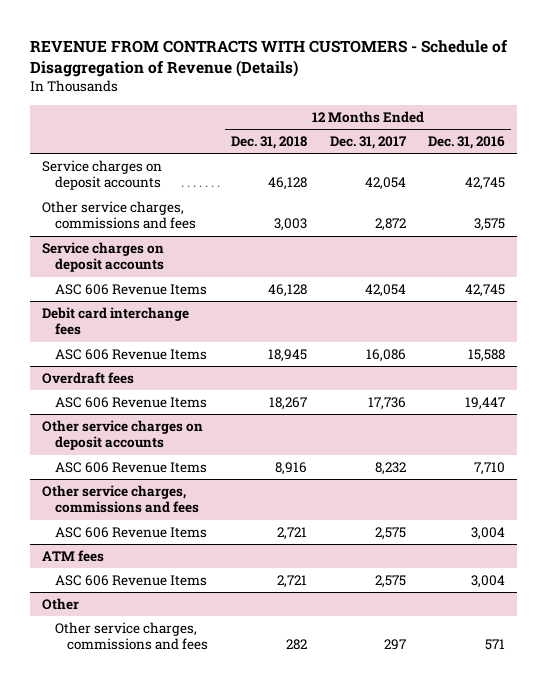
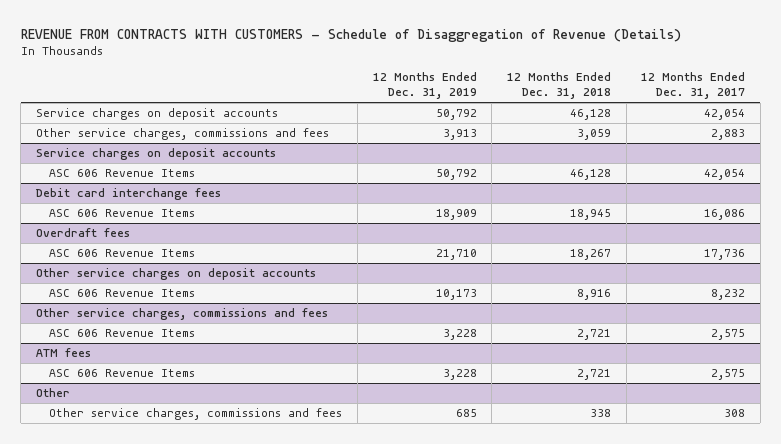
[428,136,506,150] Dec. 31, 2016 -> none
none -> [372,72,477,100] 12 Months Ended Dec. 31, 2019
[274,218,308,232] 3,003 -> [576,129,611,141] 3,059
[374,218,406,232] 2,872 -> [711,129,746,141] 2,883
[286,639,308,651] 282 -> [589,409,611,418] 338
[383,639,406,651] 297 -> [724,409,746,418] 308

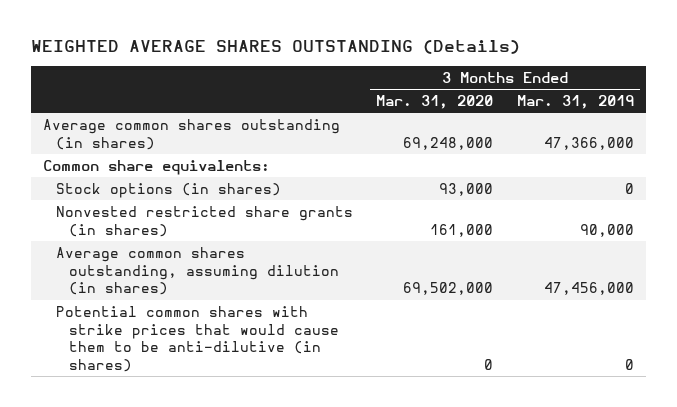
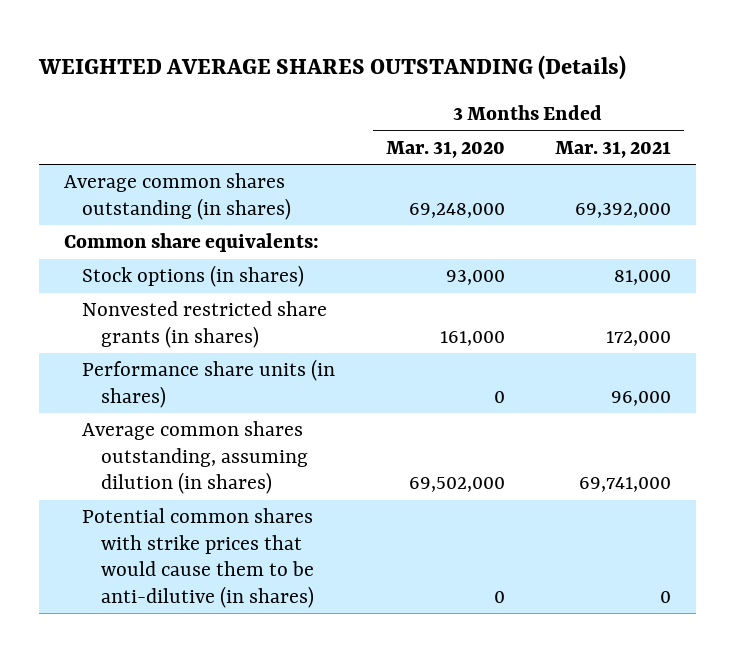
[517,95,635,110] Mar. 31, 2019 -> none
none -> [555,140,672,158] Mar. 31, 2021
none -> [82,359,336,408] Performance share units (in shares)

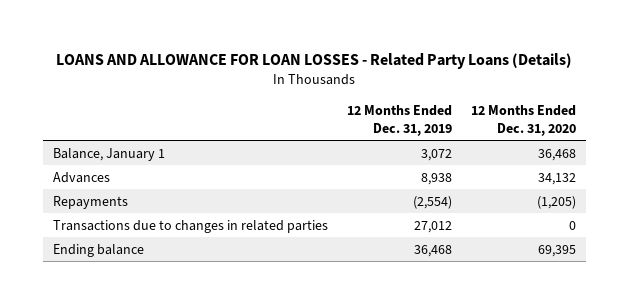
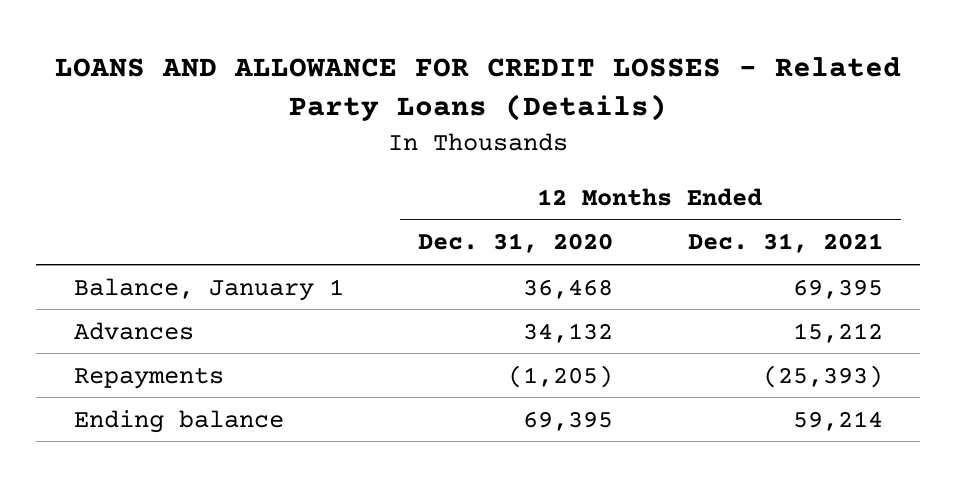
[56,53,573,70] LOANS AND ALLOWANCE FOR LOAN LOSSES - Related Party Loans (Details) -> [55,56,902,122] LOANS AND ALLOWANCE FOR CREDIT LOSSES - Related Party Loans (Details)
[346,105,452,136] 12 Months Ended Dec. 31, 2019 -> none
none -> [687,233,883,254] Dec. 31, 2021
[52,219,328,233] Transactions due to changes in related parties -> none

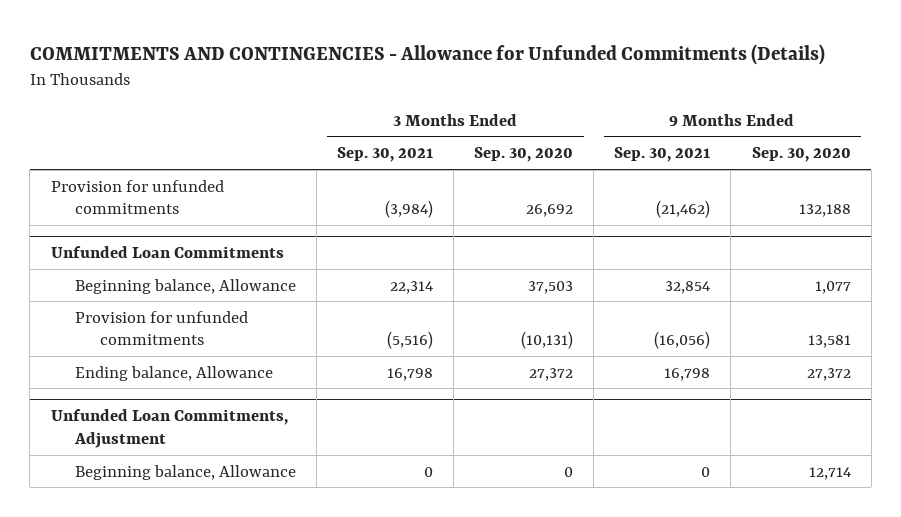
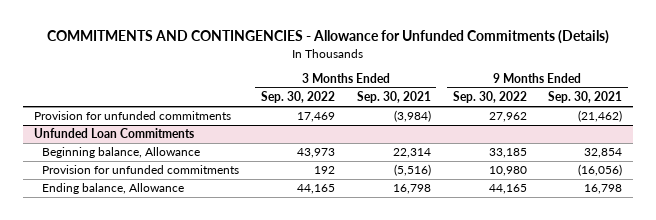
[474,147,574,163] Sep. 30, 2020 -> none
[751,147,851,163] Sep. 30, 2020 -> none
none -> [260,91,335,104] Sep. 30, 2022
none -> [452,91,527,104] Sep. 30, 2022
[50,409,288,448] Unfunded Loan Commitments, Adjustment -> none
[75,464,297,480] Beginning balance, Allowance -> none

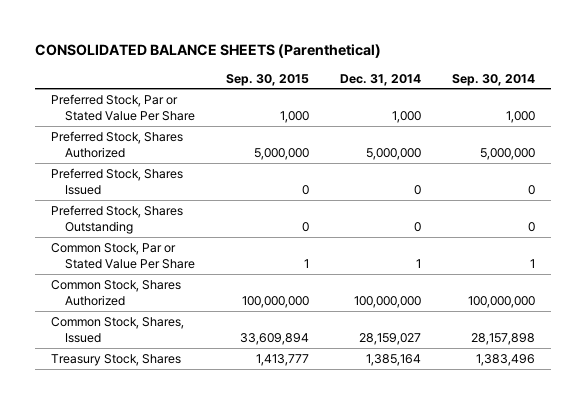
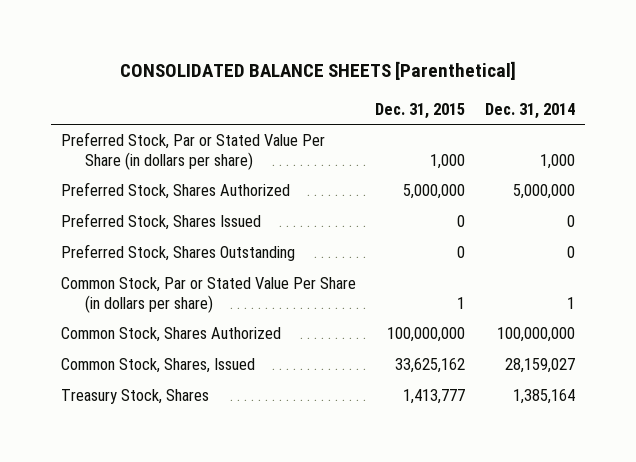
[35,43,382,58] CONSOLIDATED BALANCE SHEETS (Parenthetical) -> [119,61,516,81] CONSOLIDATED BALANCE SHEETS [Parenthetical]
[226,73,310,86] Sep. 30, 2015 -> none
[452,73,536,86] Sep. 30, 2014 -> none
none -> [375,103,466,120] Dec. 31, 2015
[50,93,196,121] Preferred Stock, Par or Stated Value Per Share -> [60,132,325,170] Preferred Stock, Par or Stated Value Per Share (in dollars per share)
[50,242,196,269] Common Stock, Par or Stated Value Per Share -> [60,277,356,313] Common Stock, Par or Stated Value Per Share (in dollars per share)

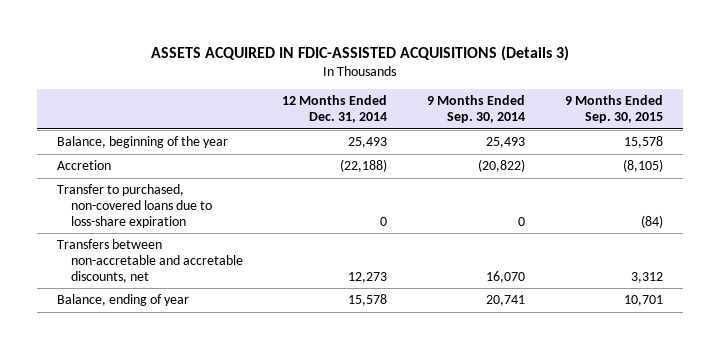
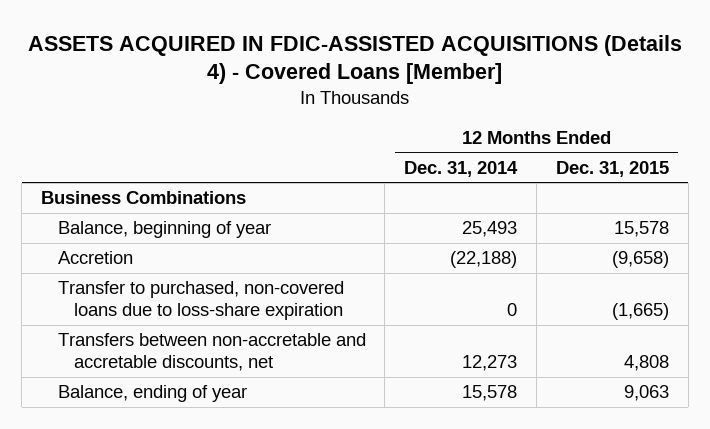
[150,45,569,61] ASSETS ACQUIRED IN FDIC-ASSISTED ACQUISITIONS (Details 3) -> [28,34,683,85] ASSETS ACQUIRED IN FDIC-ASSISTED ACQUISITIONS (Details 4) - Covered Loans [Member]
[427,95,526,123] 9 Months Ended Sep. 30, 2014 -> none
[564,95,663,123] 9 Months Ended Sep. 30, 2015 -> none
none -> [555,160,669,177] Dec. 31, 2015
none -> [41,191,247,205] Business Combinations
[57,136,229,149] Balance, beginning of the year -> [57,221,271,239] Balance, beginning of year

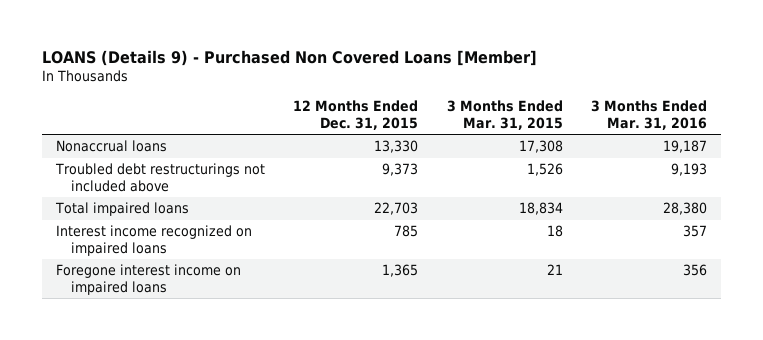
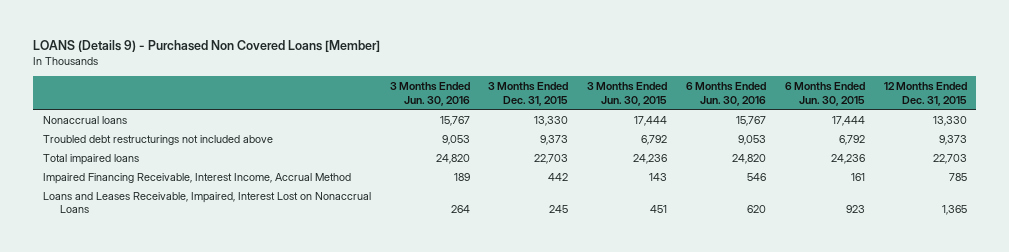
[446,100,563,130] 3 Months Ended Mar. 31, 2015 -> none
[590,100,707,130] 3 Months Ended Mar. 31, 2016 -> none
none -> [389,82,470,106] 3 Months Ended Jun. 30, 2016
none -> [488,82,569,106] 3 Months Ended Dec. 31, 2015
none -> [587,82,668,106] 3 Months Ended Jun. 30, 2015
none -> [686,82,767,106] 6 Months Ended Jun. 30, 2016
none -> [784,82,865,106] 6 Months Ended Jun. 30, 2015
[56,225,253,256] Interest income recognized on impaired loans -> [42,172,351,184] Impaired Financing Receivable, Interest Income, Accrual Method
[56,264,242,295] Foregone interest income on impaired loans -> [42,191,371,214] Loans and Leases Receivable, Impaired, Interest Lost on Nonaccrual Loans

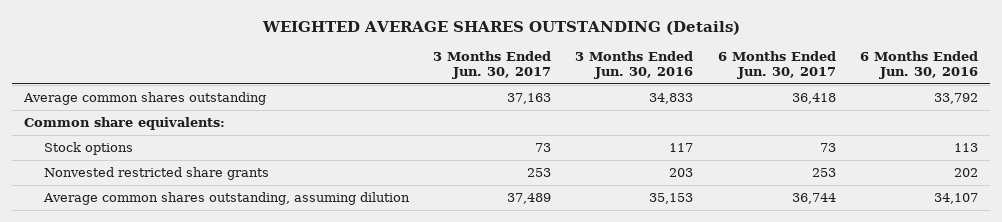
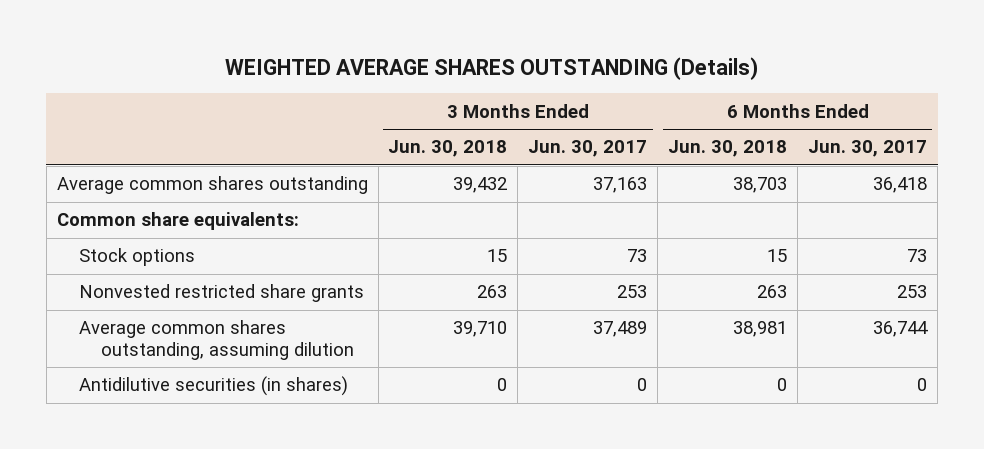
[575,51,694,80] 3 Months Ended Jun. 30, 2016 -> none
[859,51,978,80] 6 Months Ended Jun. 30, 2016 -> none
none -> [388,140,508,158] Jun. 30, 2018
none -> [668,140,788,158] Jun. 30, 2018
none -> [78,376,348,397] Antidilutive securities (in shares)

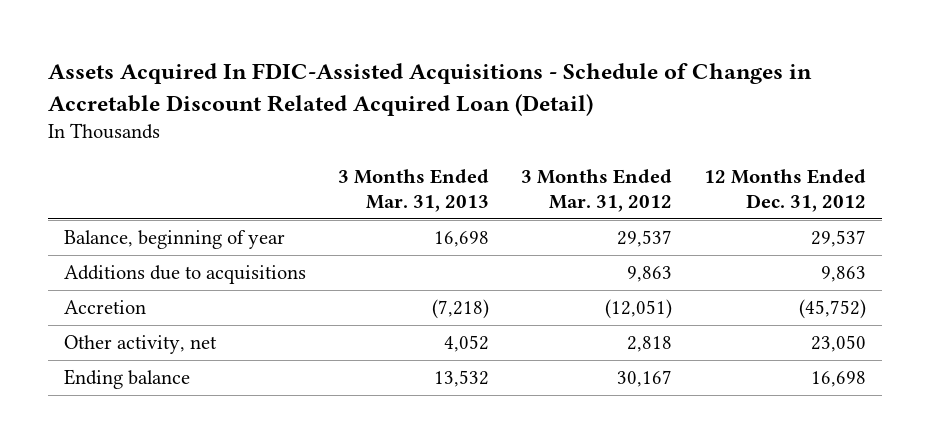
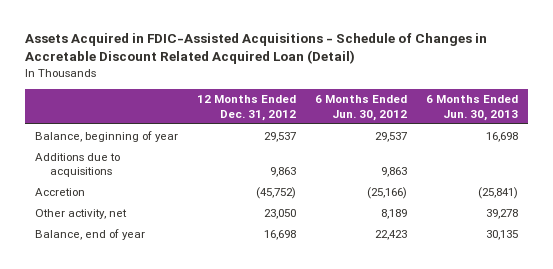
[47,63,812,116] Assets Acquired In FDIC-Assisted Acquisitions - Schedule of Changes in Accretable Discount Related Acquired Loan (Detail) -> [25,33,488,65] Assets Acquired in FDIC-Assisted Acquisitions - Schedule of Changes in Accretable Discount Related Acquired Loan (Detail)
[337,168,489,213] 3 Months Ended Mar. 31, 2013 -> none
[520,168,672,213] 3 Months Ended Mar. 31, 2012 -> none
none -> [314,95,407,121] 6 Months Ended Jun. 30, 2012
none -> [426,95,519,121] 6 Months Ended Jun. 30, 2013
[63,369,190,390] Ending balance -> [34,228,145,240] Balance, end of year

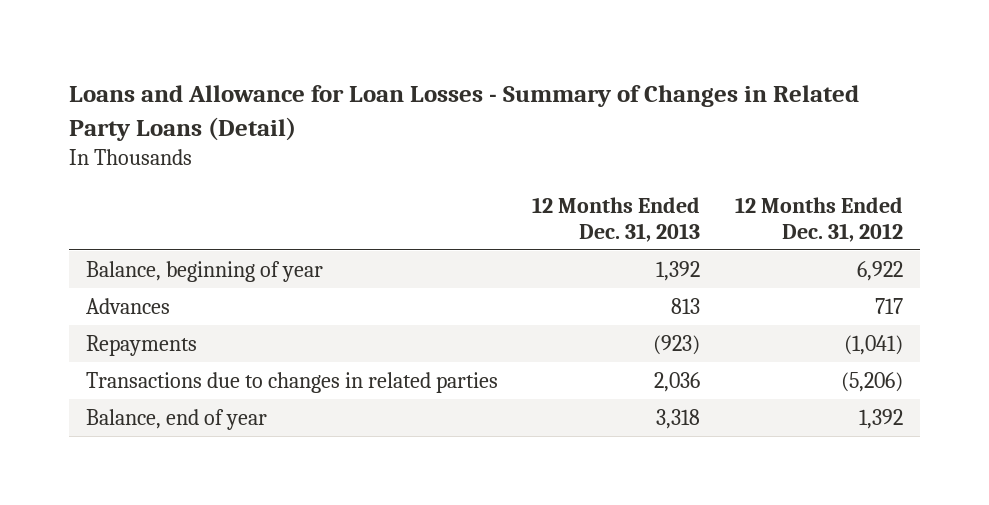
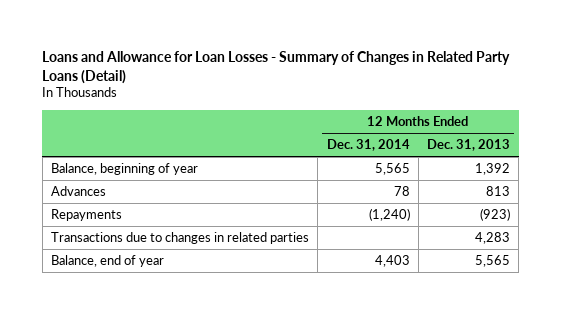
[734,196,903,242] 12 Months Ended Dec. 31, 2012 -> none
none -> [326,139,410,152] Dec. 31, 2014
[654,371,701,392] 2,036 -> [475,232,511,245] 4,283
[656,408,701,429] 3,318 -> [475,255,511,268] 5,565

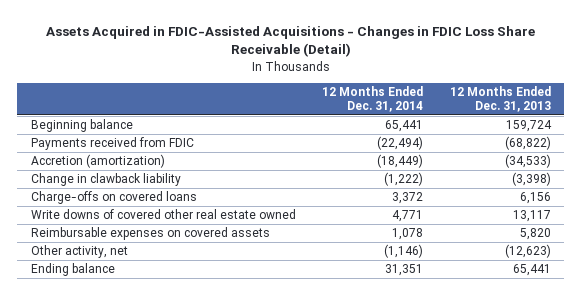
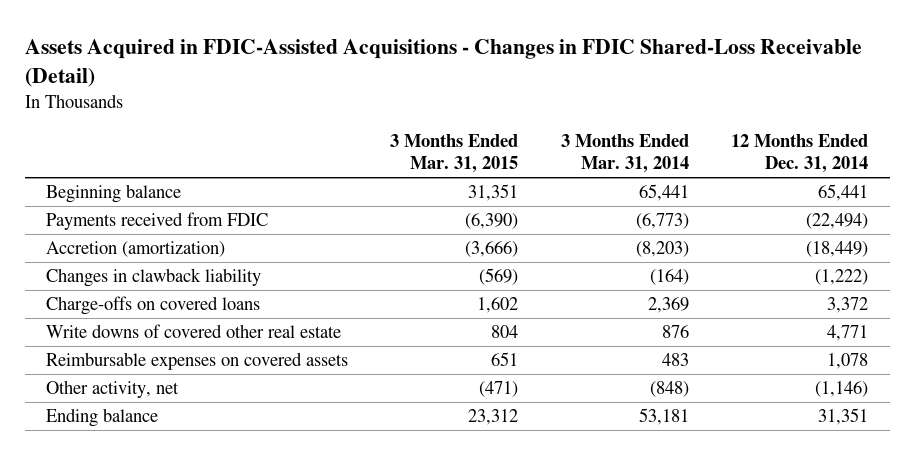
[45,25,535,58] Assets Acquired in FDIC-Assisted Acquisitions - Changes in FDIC Loss Share Receivable (Detail) -> [24,38,862,87] Assets Acquired in FDIC-Assisted Acquisitions - Changes in FDIC Shared-Loss Receivable (Detail)
[449,85,551,113] 12 Months Ended Dec. 31, 2013 -> none
none -> [390,134,519,173] 3 Months Ended Mar. 31, 2015
none -> [560,134,689,173] 3 Months Ended Mar. 31, 2014
[30,173,181,187] Change in clawback liability -> [46,268,262,288] Changes in clawback liability
[30,209,296,220] Write downs of covered other real estate owned -> [46,324,342,339] Write downs of covered other real estate

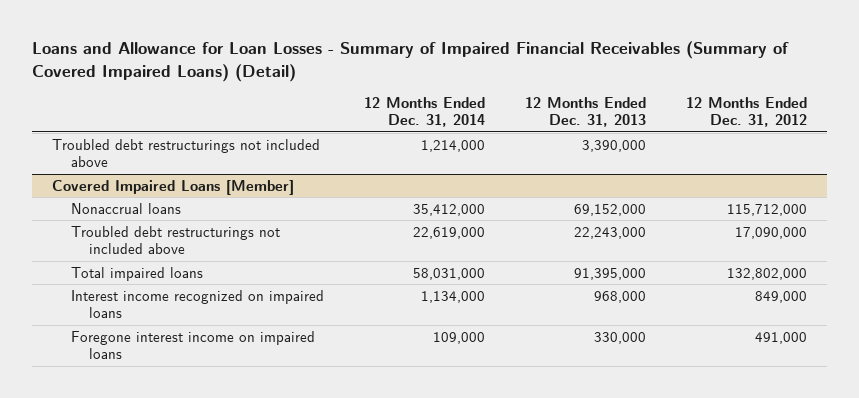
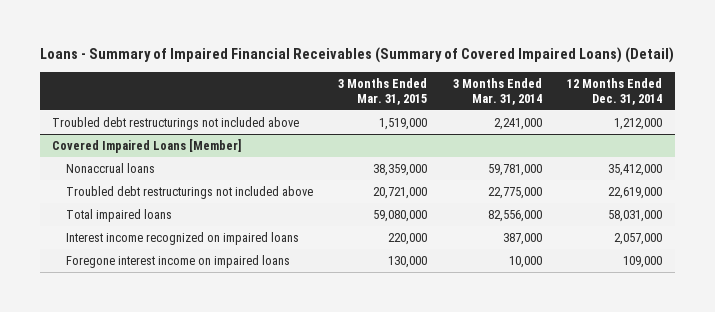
[31,41,789,82] Loans and Allowance for Loan Losses - Summary of Impaired Financial Receivables (Summary of Covered Impaired Loans) (Detail) -> [40,47,675,64] Loans - Summary of Impaired Financial Receivables (Summary of Covered Impaired Loans) (Detail)
[525,96,647,128] 12 Months Ended Dec. 31, 2013 -> none
[686,96,808,128] 12 Months Ended Dec. 31, 2012 -> none
none -> [338,78,428,105] 3 Months Ended Mar. 31, 2015
none -> [452,78,542,105] 3 Months Ended Mar. 31, 2014
[420,139,485,152] 1,214,000 -> [614,117,663,130] 1,212,000
[420,290,485,303] 1,134,000 -> [614,232,663,245] 2,057,000

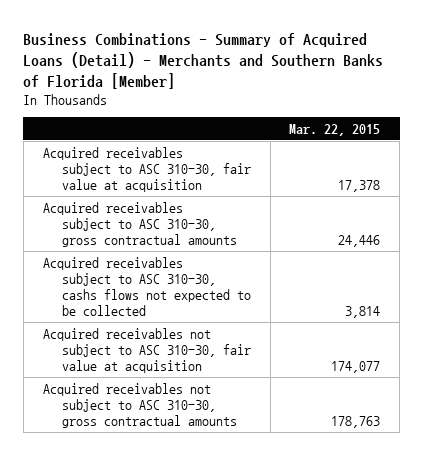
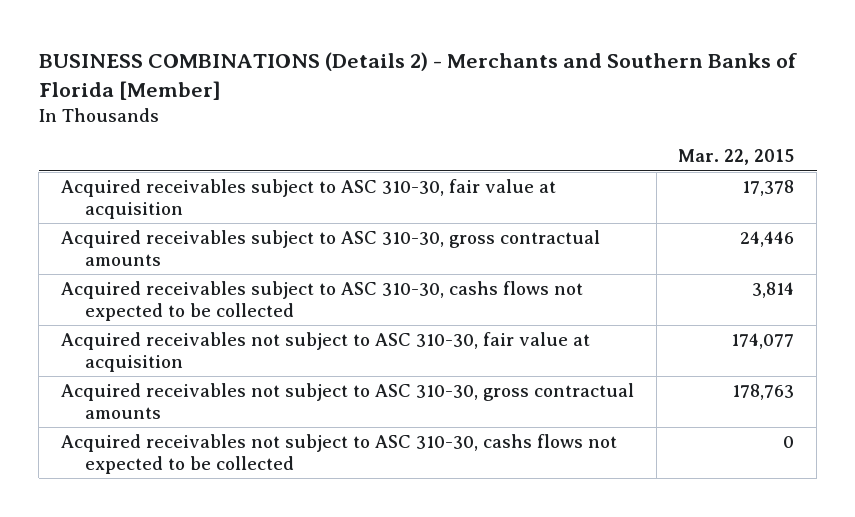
[23,33,384,89] Business Combinations - Summary of Acquired Loans (Detail) - Merchants and Southern Banks of Florida [Member] -> [38,51,797,100] BUSINESS COMBINATIONS (Details 2) - Merchants and Southern Banks of Florida [Member]
none -> [61,434,618,474] Acquired receivables not subject to ASC 310-30, cashs flows not expected to be collected

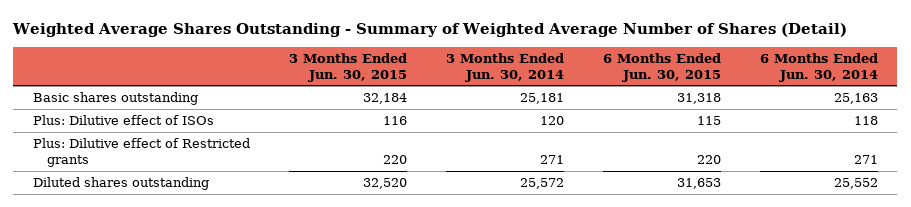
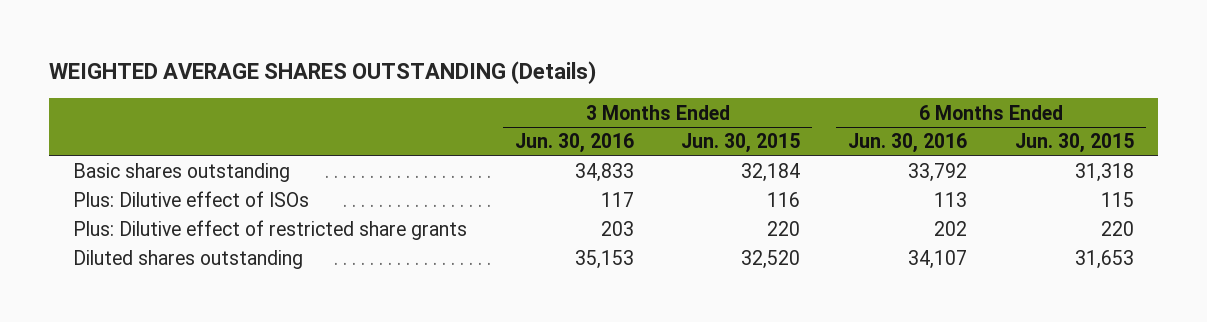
[12,22,848,37] Weighted Average Shares Outstanding - Summary of Weighted Average Number of Shares (Detail) -> [49,61,597,85] WEIGHTED AVERAGE SHARES OUTSTANDING (Details)
[445,52,564,82] 3 Months Ended Jun. 30, 2014 -> none
[759,52,878,82] 6 Months Ended Jun. 30, 2014 -> none
none -> [514,133,634,154] Jun. 30, 2016
none -> [848,133,968,154] Jun. 30, 2016
[32,138,250,167] Plus: Dilutive effect of Restricted grants -> [72,220,467,241] Plus: Dilutive effect of restricted share grants

